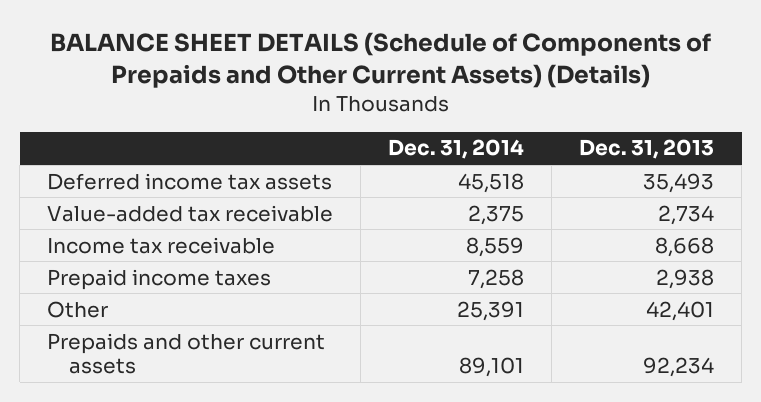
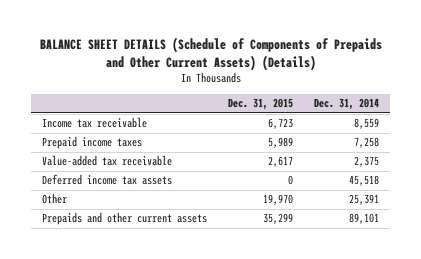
[579,139,715,160] Dec. 31, 2013 -> none
none -> [228,98,294,111] Dec. 31, 2015
[47,204,334,222] Value-added tax receivable -> [41,155,172,167] Value-added tax receivable
[47,172,333,190] Deferred income tax assets -> [41,174,172,186] Deferred income tax assets

